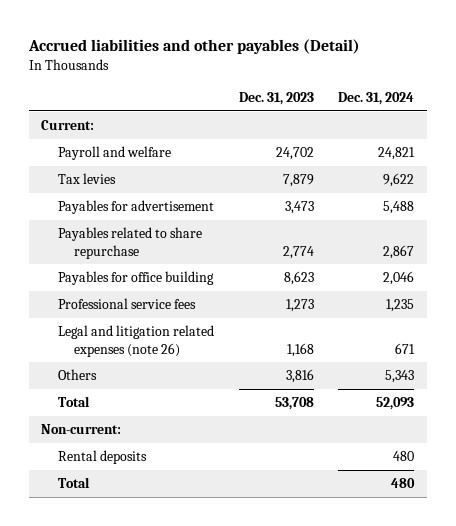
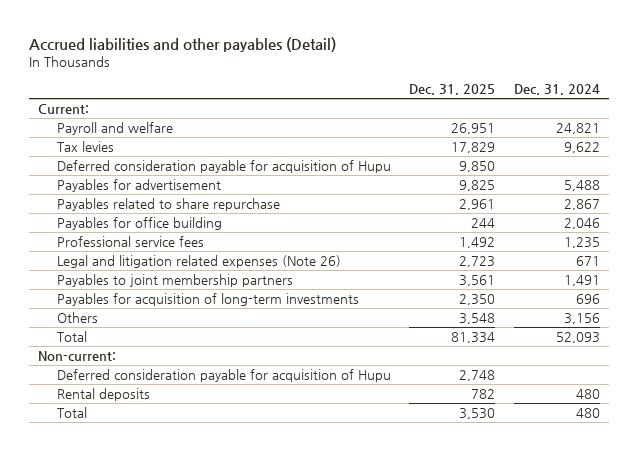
[238,92,314,106] Dec. 31, 2023 -> none
none -> [409,83,496,95] Dec. 31, 2025
none -> [56,160,391,174] Deferred consideration payable for acquisition of Hupu
[57,325,214,357] Legal and litigation related expenses (note 26) -> [56,255,341,269] Legal and litigation related expenses (Note 26)
none -> [56,274,293,288] Payables to joint membership partners
none -> [56,293,359,307] Payables for acquisition of long-term investments
[385,370,415,384] 5,343 -> [563,313,600,325] 3,156
none -> [56,369,391,383] Deferred consideration payable for acquisition of Hupu

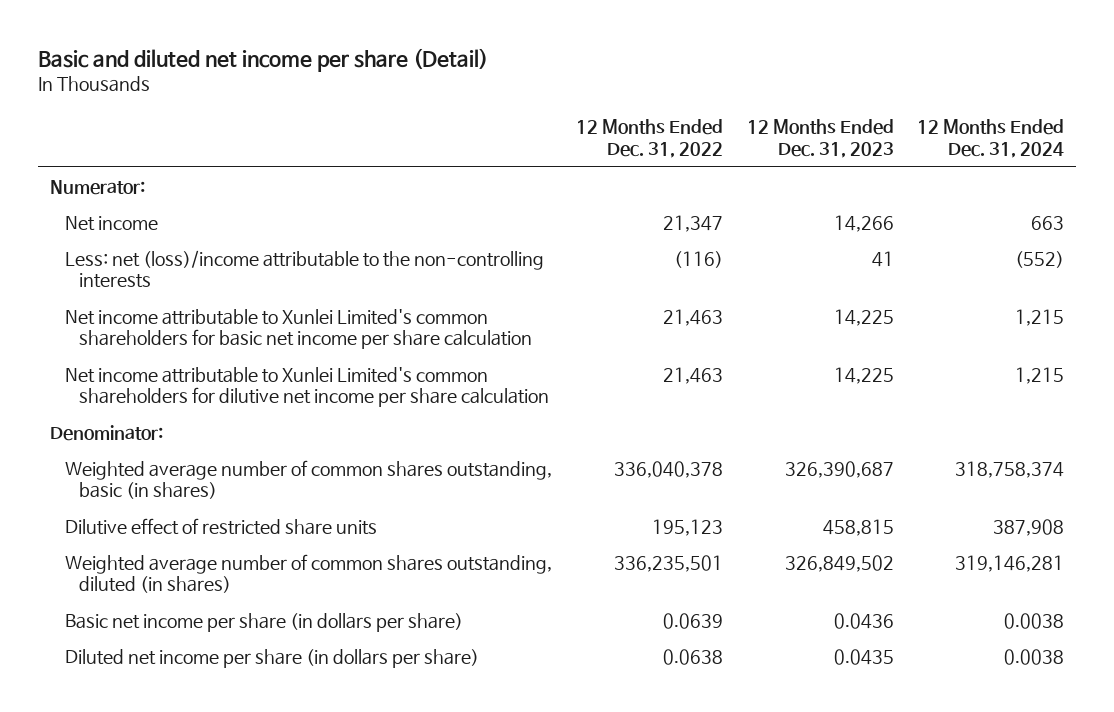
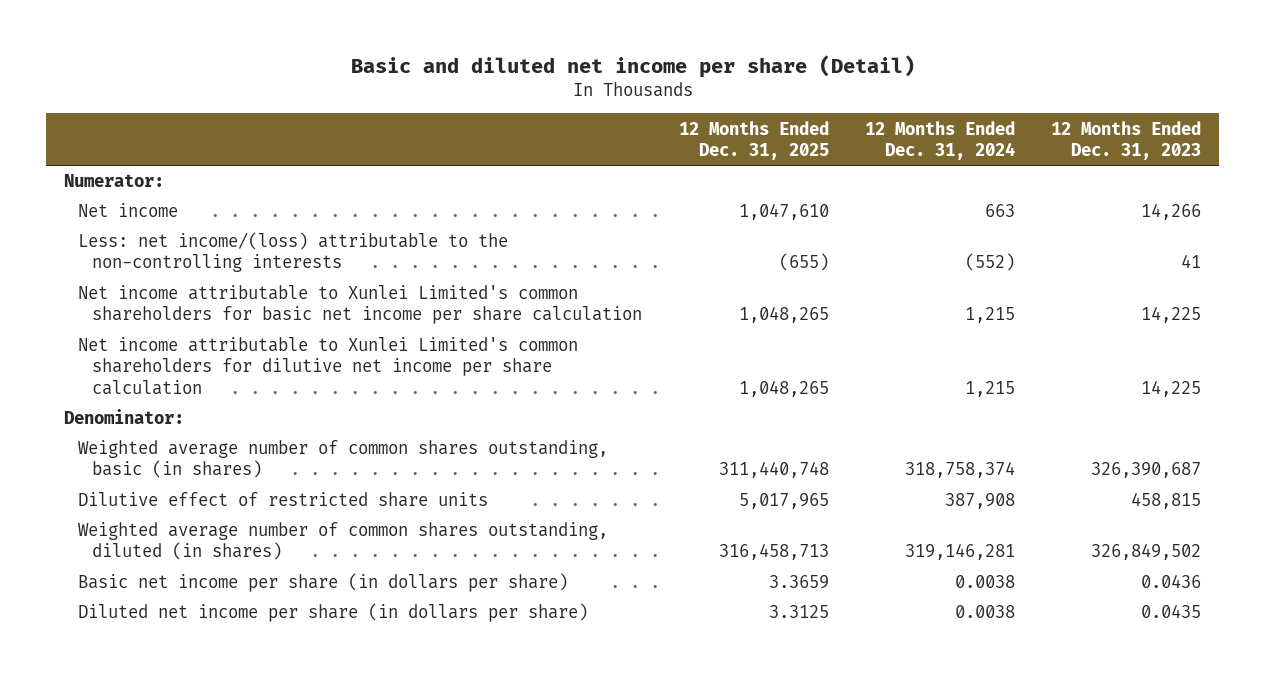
[575,119,723,158] 12 Months Ended Dec. 31, 2022 -> none
none -> [678,120,829,160] 12 Months Ended Dec. 31, 2025
[64,249,544,289] Less: net (loss)/income attributable to the non-controlling interests -> [78,232,509,273] Less: net income/(loss) attributable to the non-controlling interests

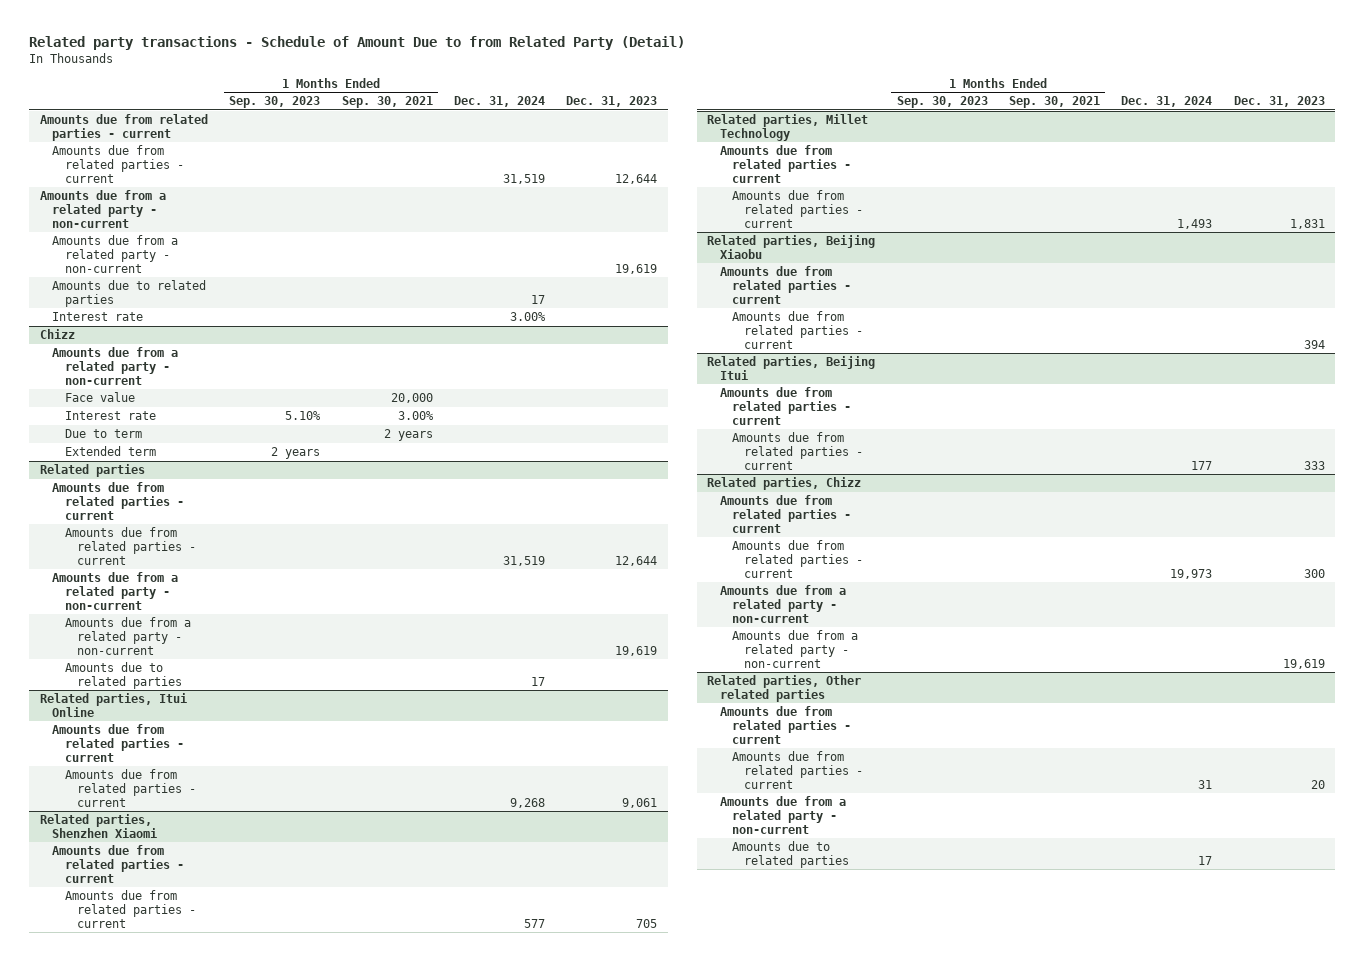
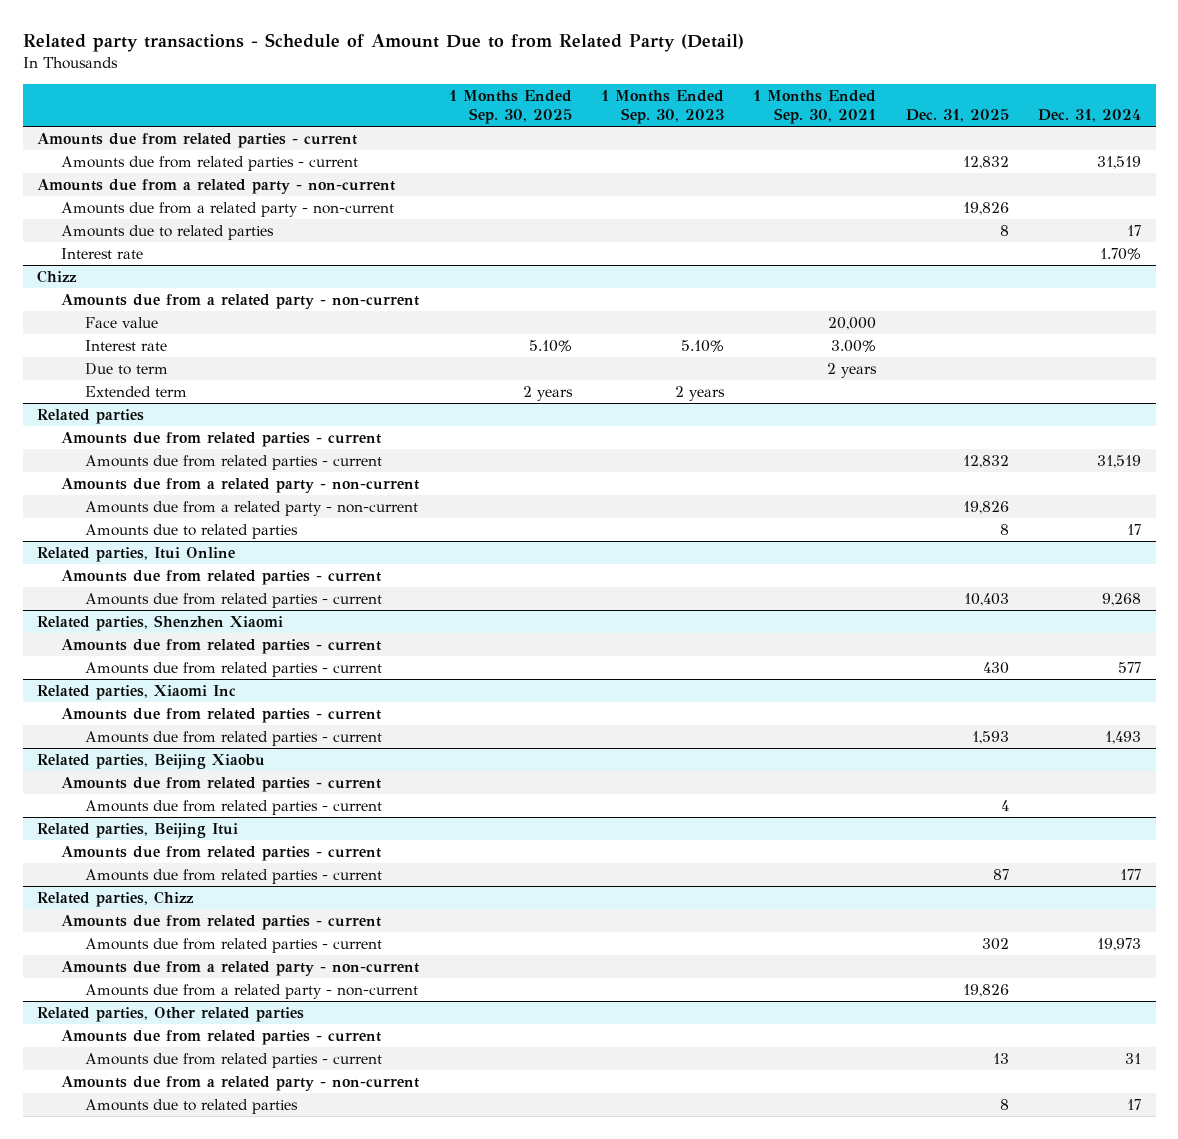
[566,96,658,108] Dec. 31, 2023 -> none
none -> [448,90,572,124] 1 Months Ended Sep. 30, 2025
none -> [905,108,1009,122] Dec. 31, 2025
[509,312,546,322] 3.00% -> [1099,248,1141,261] 1.70%
[707,114,869,141] Related parties, Millet Technology -> none
none -> [37,685,237,701] Related parties, Xiaomi Inc

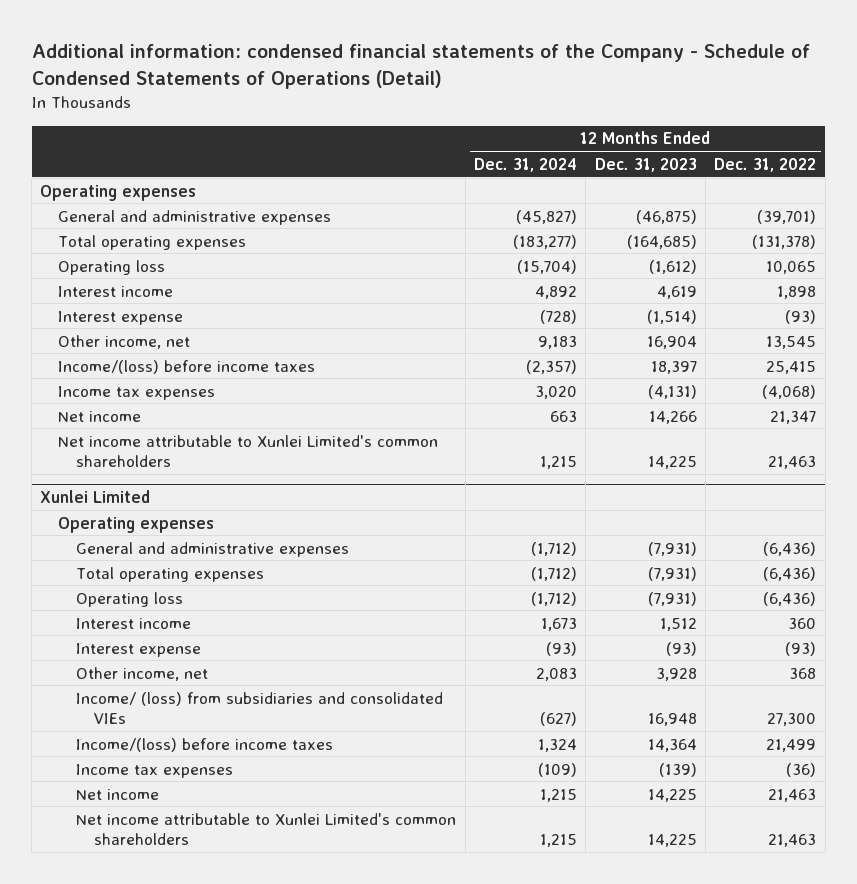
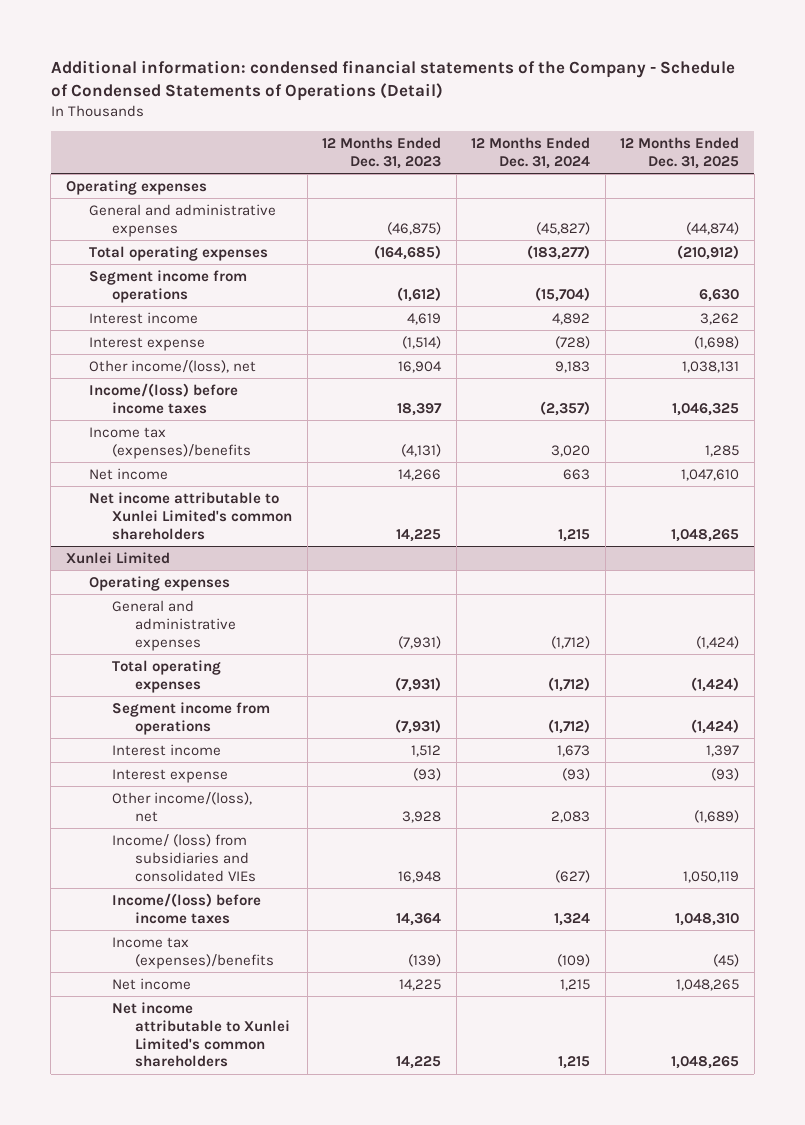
[714,157,817,172] Dec. 31, 2022 -> none
none -> [620,137,740,169] 12 Months Ended Dec. 31, 2025
[58,259,166,275] Operating loss -> [88,269,247,303] Segment income from operations
[58,334,191,349] Other income, net -> [88,359,256,373] Other income/(loss), net
[58,385,216,400] Income tax expenses -> [88,426,252,459] Income tax (expenses)/benefits
[76,591,184,607] Operating loss -> [112,701,271,735] Segment income from operations
[76,666,209,681] Other income, net -> [112,791,253,822] Other income/(loss), net
[76,763,234,778] Income tax expenses -> [112,936,275,969] Income tax (expenses)/benefits

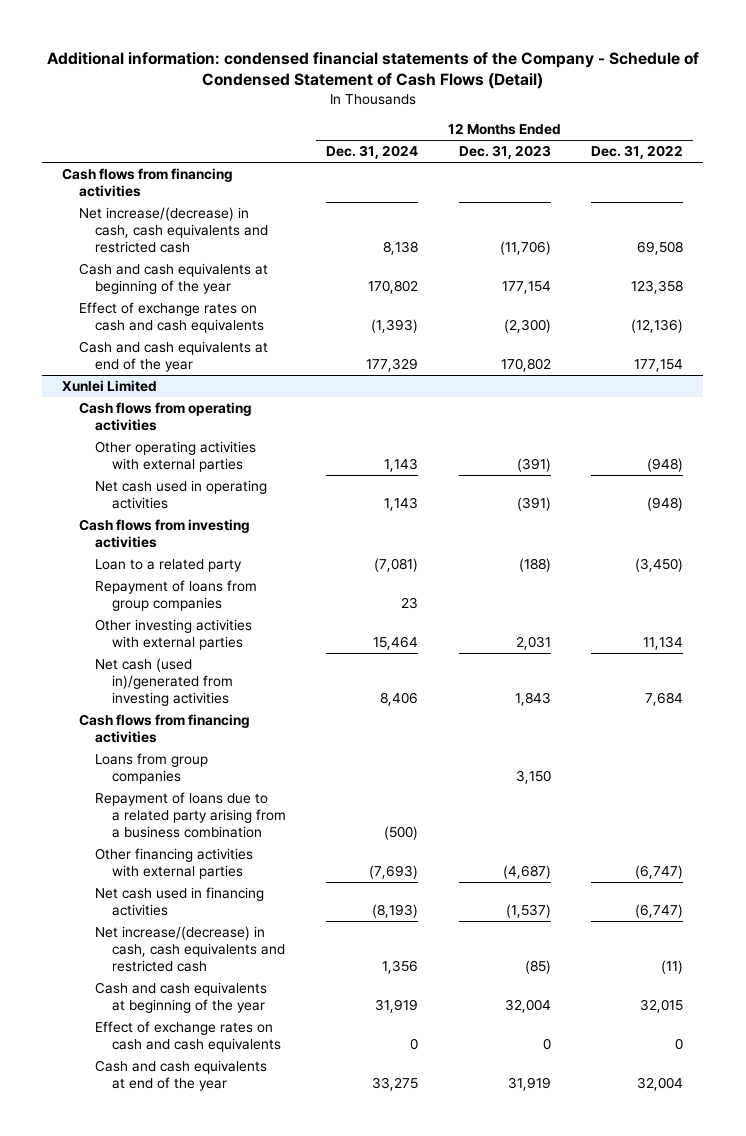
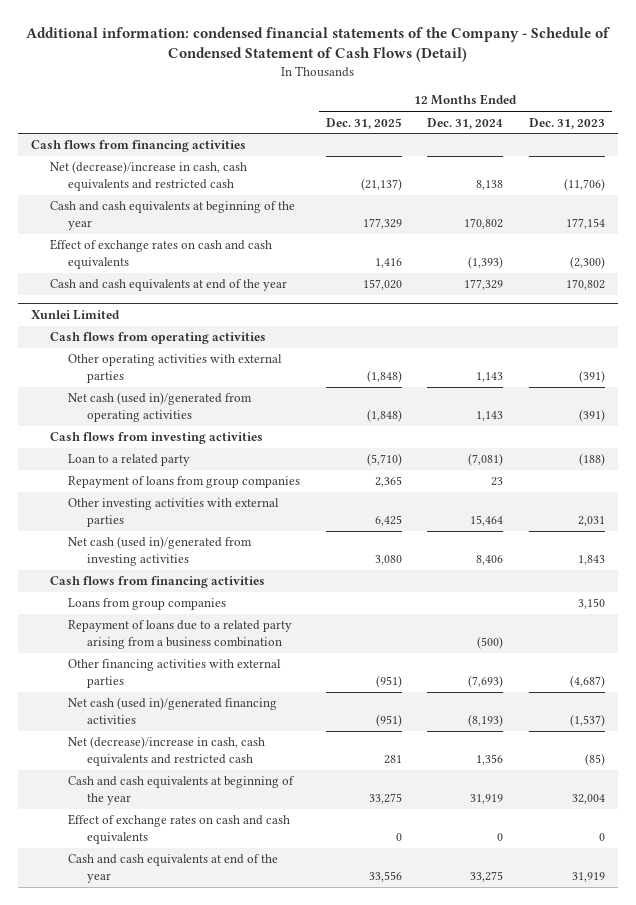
[591,145,684,160] Dec. 31, 2022 -> none
none -> [325,117,402,129] Dec. 31, 2025
[78,206,269,253] Net increase/(decrease) in cash, cash equivalents and restricted cash -> [49,161,247,191] Net (decrease)/increase in cash, cash equivalents and restricted cash
[95,479,268,509] Net cash used in operating activities -> [68,392,253,422] Net cash (used in)/generated from operating activities
[95,886,265,916] Net cash used in financing activities -> [68,697,278,724] Net cash (used in)/generated financing activities
[95,925,285,972] Net increase/(decrease) in cash, cash equivalents and restricted cash -> [68,736,266,766] Net (decrease)/increase in cash, cash equivalents and restricted cash

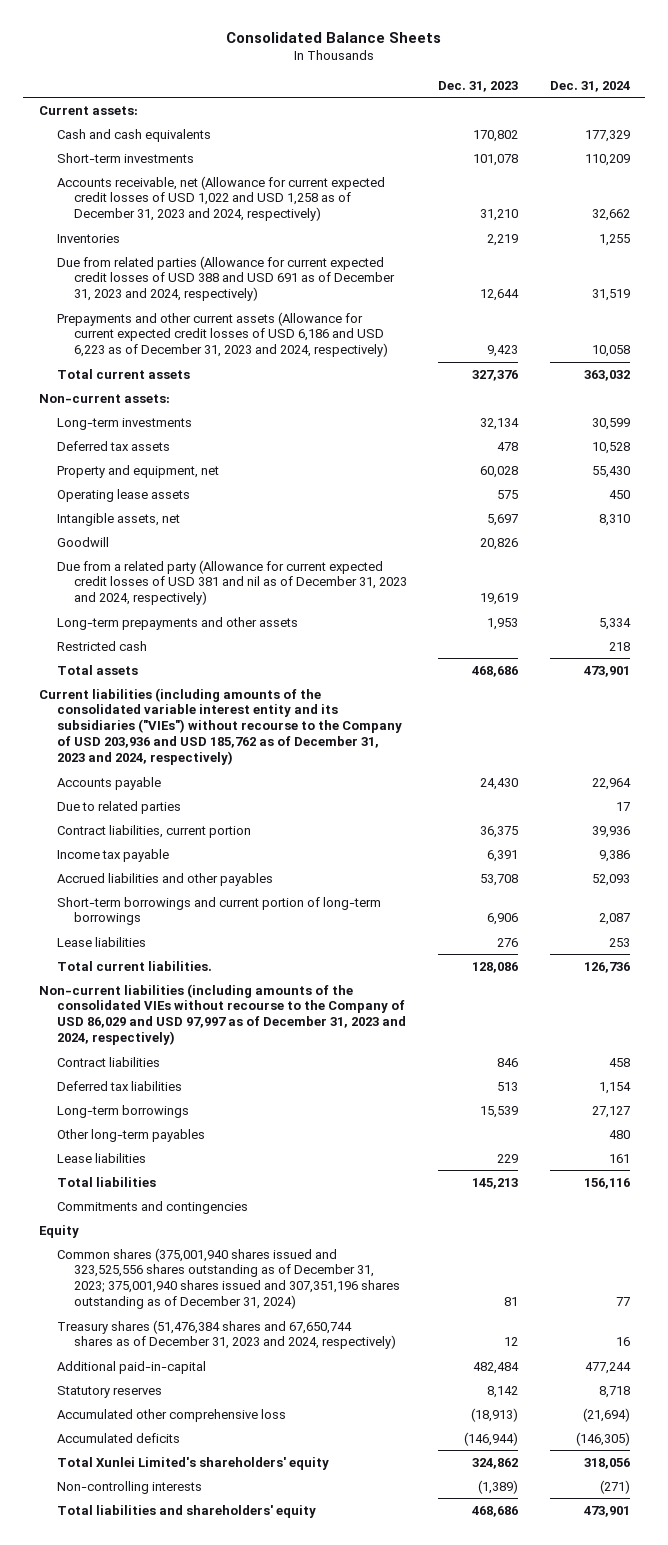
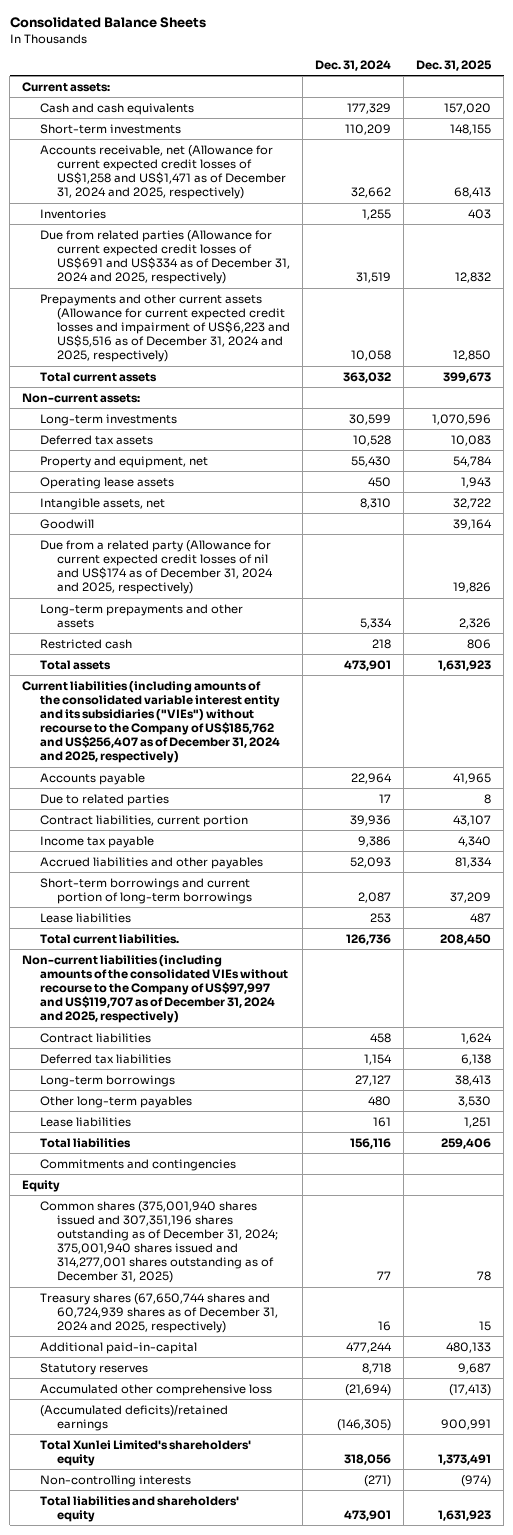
[438,80,519,92] Dec. 31, 2023 -> none
none -> [416,59,493,71] Dec. 31, 2025
[56,175,385,222] Accounts receivable, net (Allowance for current expected credit losses of USD 1,022 and USD 1,258 as of December 31, 2023 and 2024, respectively) -> [39,144,287,200] Accounts receivable, net (Allowance for current expected credit losses of US$1,258 and US$1,471 as of December 31, 2024 and 2025, respectively)
[56,255,396,302] Due from related parties (Allowance for current expected credit losses of USD 388 and USD 691 as of December 31, 2023 and 2024, respectively) -> [39,229,291,285] Due from related parties (Allowance for current expected credit losses of US$691 and US$334 as of December 31, 2024 and 2025, respectively)
[56,311,389,358] Prepayments and other current assets (Allowance for current expected credit losses of USD 6,186 and USD 6,223 as of December 31, 2023 and 2024, respectively) -> [39,293,291,363] Prepayments and other current assets (Allowance for current expected credit losses and impairment of US$6,223 and US$5,516 as of December 31, 2024 and 2025, respectively)
[56,559,408,606] Due from a related party (Allowance for current expected credit losses of USD 381 and nil as of December 31, 2023 and 2024, respectively) -> [39,539,274,595] Due from a related party (Allowance for current expected credit losses of nil and US$174 as of December 31, 2024 and 2025, respectively)
[38,687,402,766] Current liabilities (including amounts of the consolidated variable interest entity and its subsidiaries ("VIEs") without recourse to the Company of USD 203,936 and USD 185,762 as of December 31, 2023 and 2024, respectively) -> [22,680,280,764] Current liabilities (including amounts of the consolidated variable interest entity and its subsidiaries ("VIEs") without recourse to the Company of US$185,762 and US$256,407 as of December 31, 2024 and 2025, respectively)
[38,983,406,1046] Non-current liabilities (including amounts of the consolidated VIEs without recourse to the Company of USD 86,029 and USD 97,997 as of December 31, 2023 and 2024, respectively) -> [22,954,288,1024] Non-current liabilities (including amounts of the consolidated VIEs without recourse to the Company of US$97,997 and US$119,707 as of December 31, 2024 and 2025, respectively)
[56,1247,401,1310] Common shares (375,001,940 shares issued and 323,525,556 shares outstanding as of December 31, 2023; 375,001,940 shares issued and 307,351,196 shares outstanding as of December 31, 2024) -> [39,1200,279,1284] Common shares (375,001,940 shares issued and 307,351,196 shares outstanding as of December 31, 2024; 375,001,940 shares issued and 314,277,001 shares outstanding as of December 31, 2025)
[56,1319,397,1350] Treasury shares (51,476,384 shares and 67,650,744 shares as of December 31, 2023 and 2024, respectively) -> [39,1292,279,1333] Treasury shares (67,650,744 shares and 60,724,939 shares as of December 31, 2024 and 2025, respectively)
[56,1432,180,1443] Accumulated deficits -> [39,1404,228,1431] (Accumulated deficits)/retained earnings

